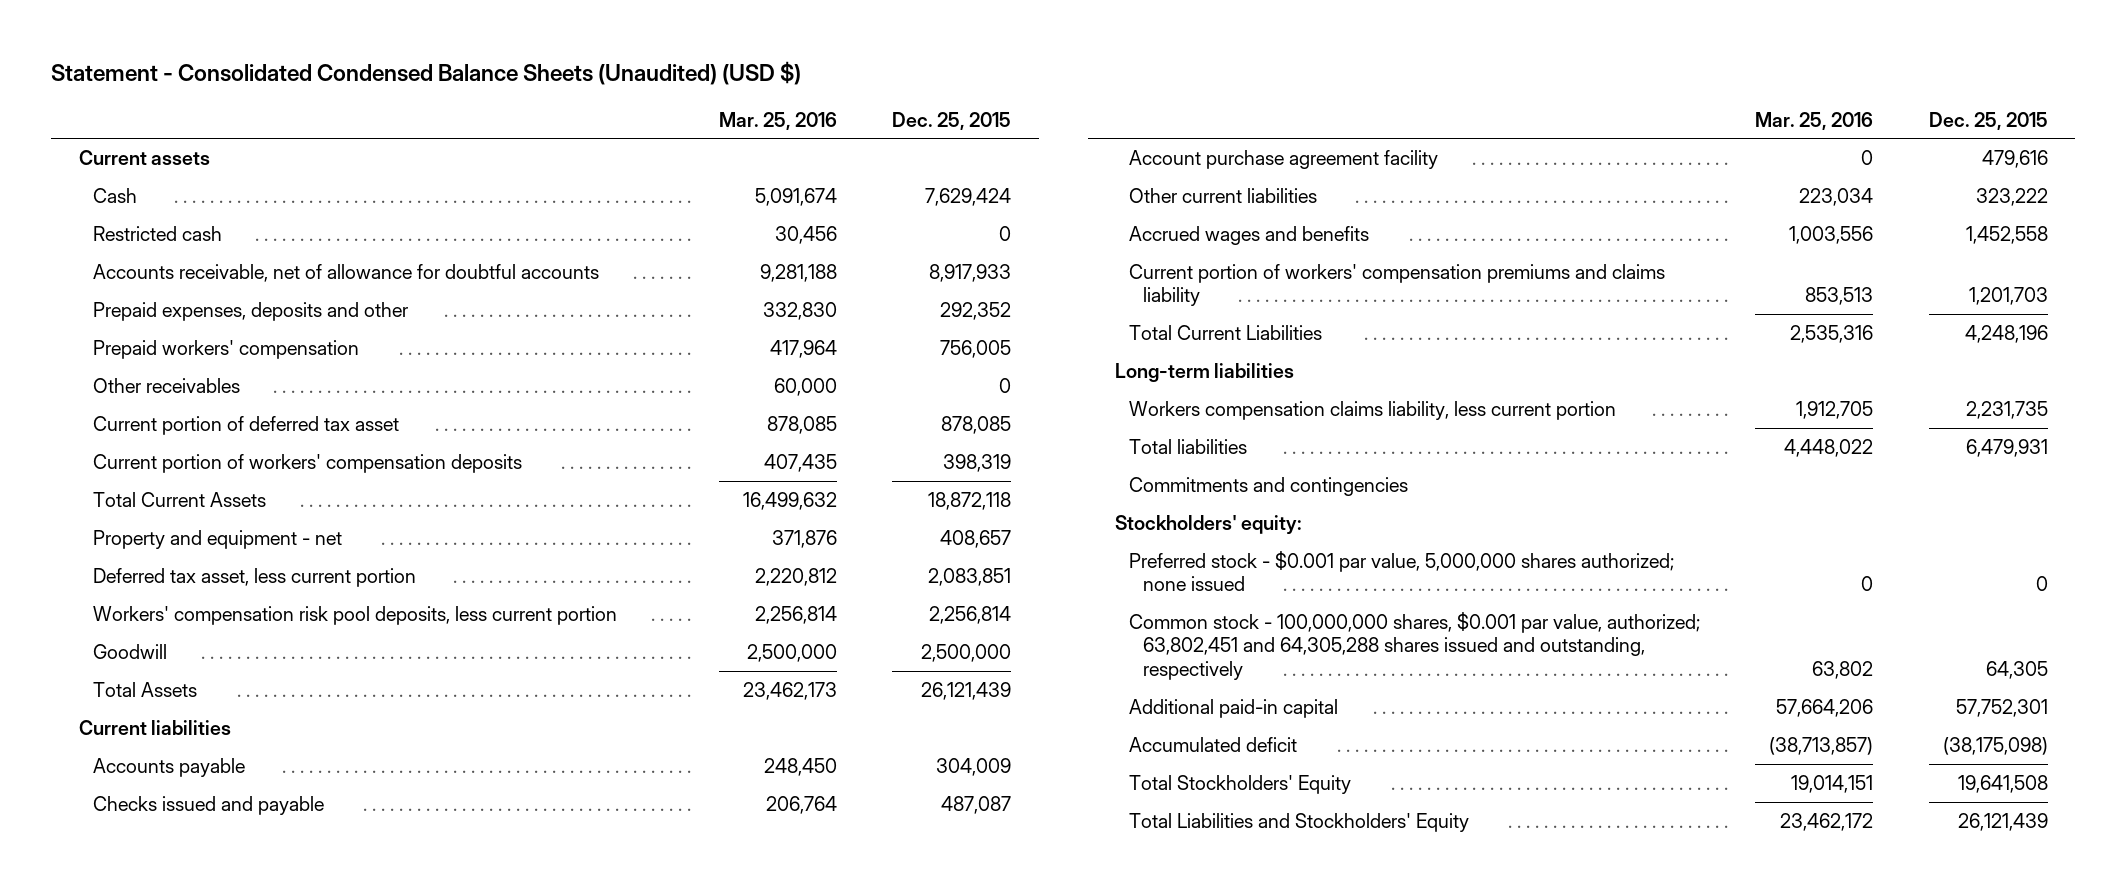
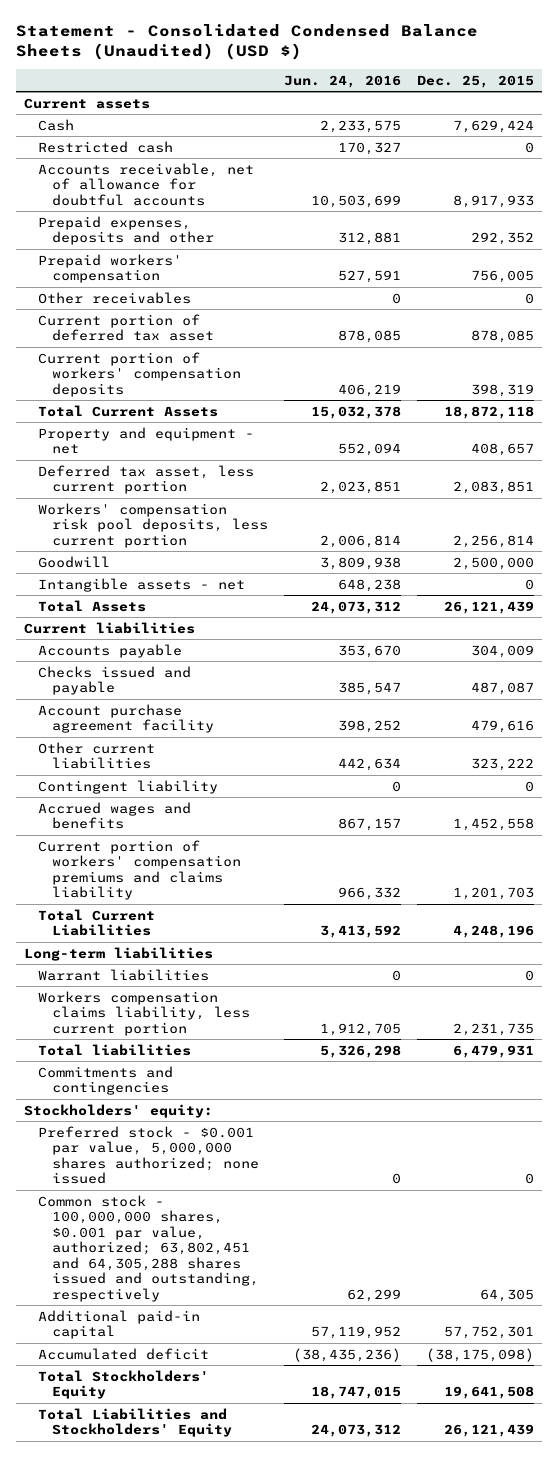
[718,111,837,130] Mar. 25, 2016 -> none
none -> [283,74,401,88] Jun. 24, 2016
none -> [37,577,245,592] Intangible assets - net
none -> [37,779,218,794] Contingent liability
none -> [37,968,209,981] Warrant liabilities

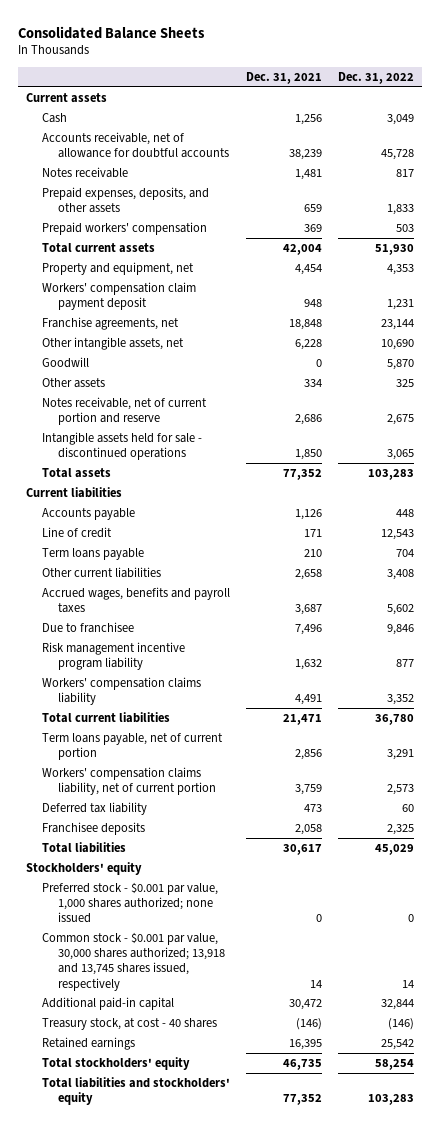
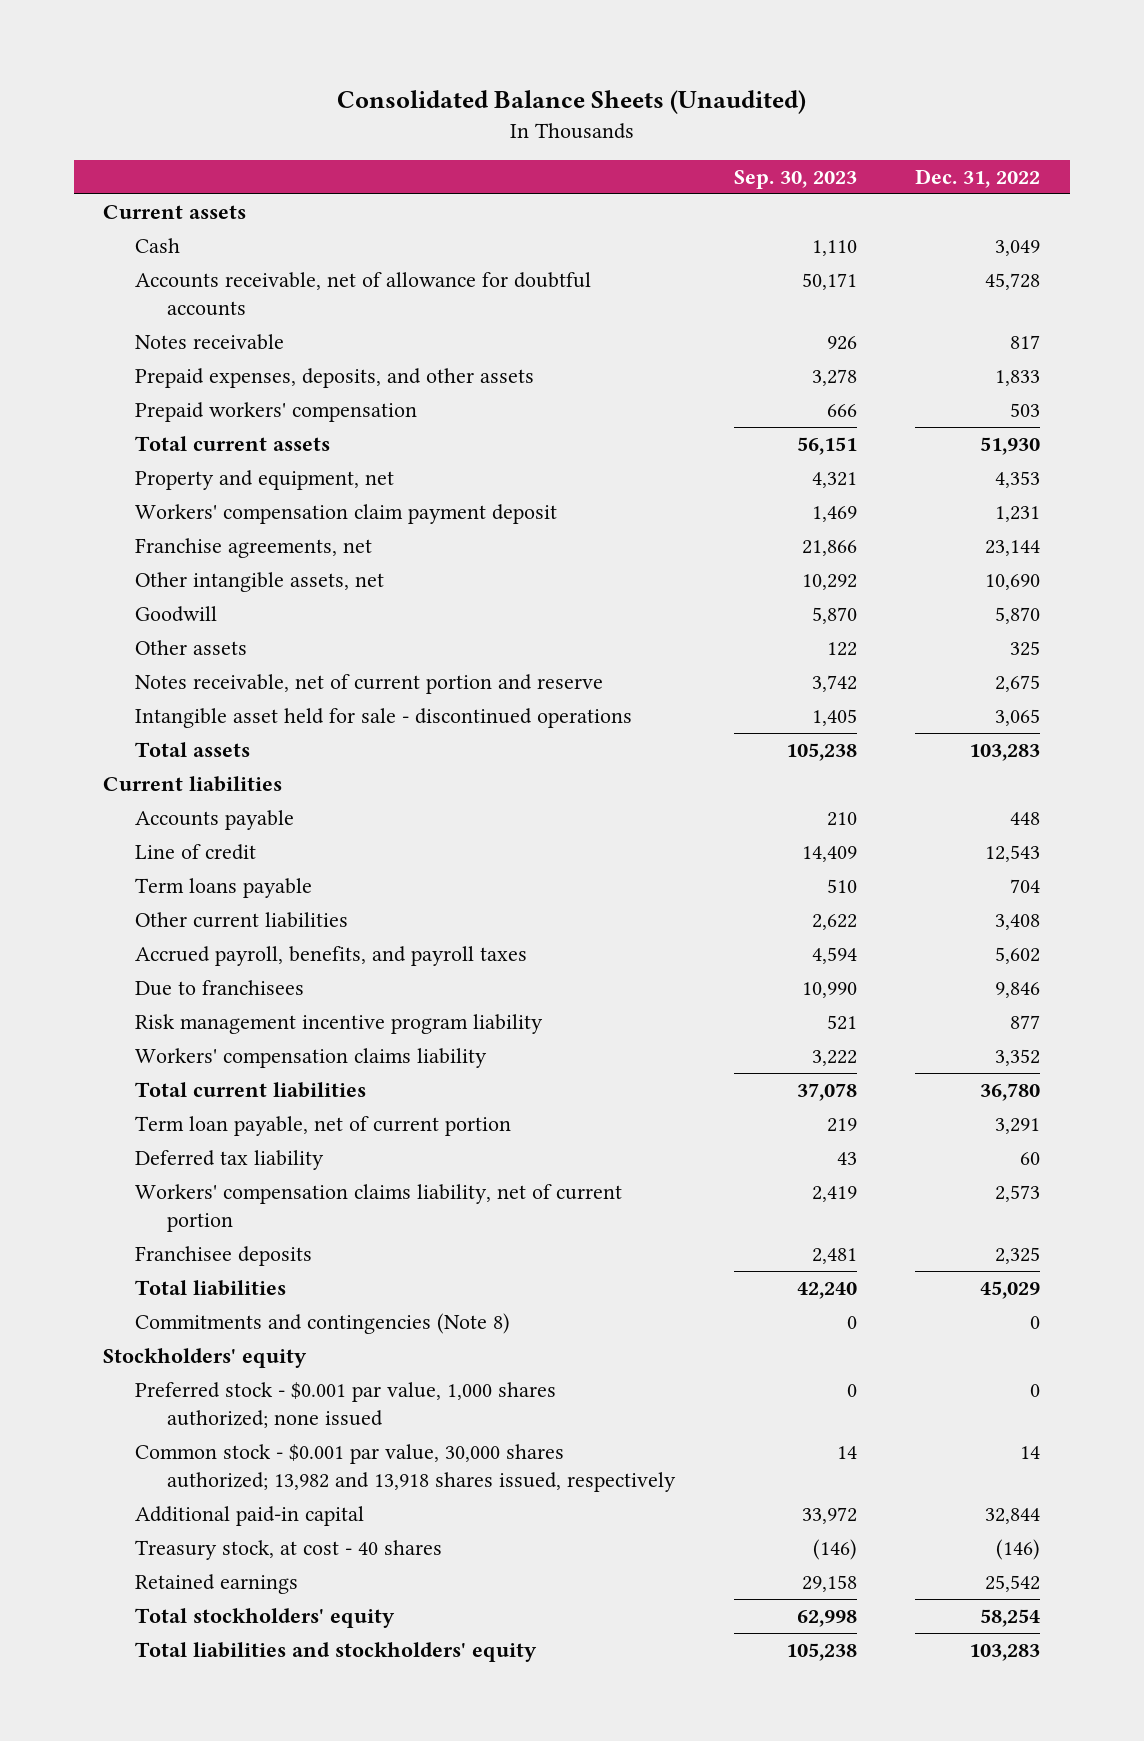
[18,25,206,39] Consolidated Balance Sheets -> [336,90,806,115] Consolidated Balance Sheets (Unaudited)
[246,71,323,84] Dec. 31, 2021 -> none
none -> [733,170,857,190] Sep. 30, 2023
[42,432,203,461] Intangible assets held for sale - discontinued operations -> [135,707,633,728] Intangible asset held for sale - discontinued operations
[42,587,231,614] Accrued wages, benefits and payroll taxes -> [135,945,528,966] Accrued payroll, benefits, and payroll taxes
[42,622,135,634] Due to franchisee -> [135,979,305,996] Due to franchisees
[42,733,224,761] Term loans payable, net of current portion -> [135,1115,512,1136] Term loan payable, net of current portion
[42,767,217,796] Workers' compensation claims liability, net of current portion -> [135,1183,623,1233] Workers' compensation claims liability, net of current portion
none -> [135,1312,511,1334] Commitments and contingencies (Note 8)
[42,932,226,991] Common stock - $0.001 par value, 30,000 shares authorized; 13,918 and 13,745 shares issued, respectively -> [135,1443,677,1493] Common stock - $0.001 par value, 30,000 shares authorized; 13,982 and 13,918 shares issued, respectively

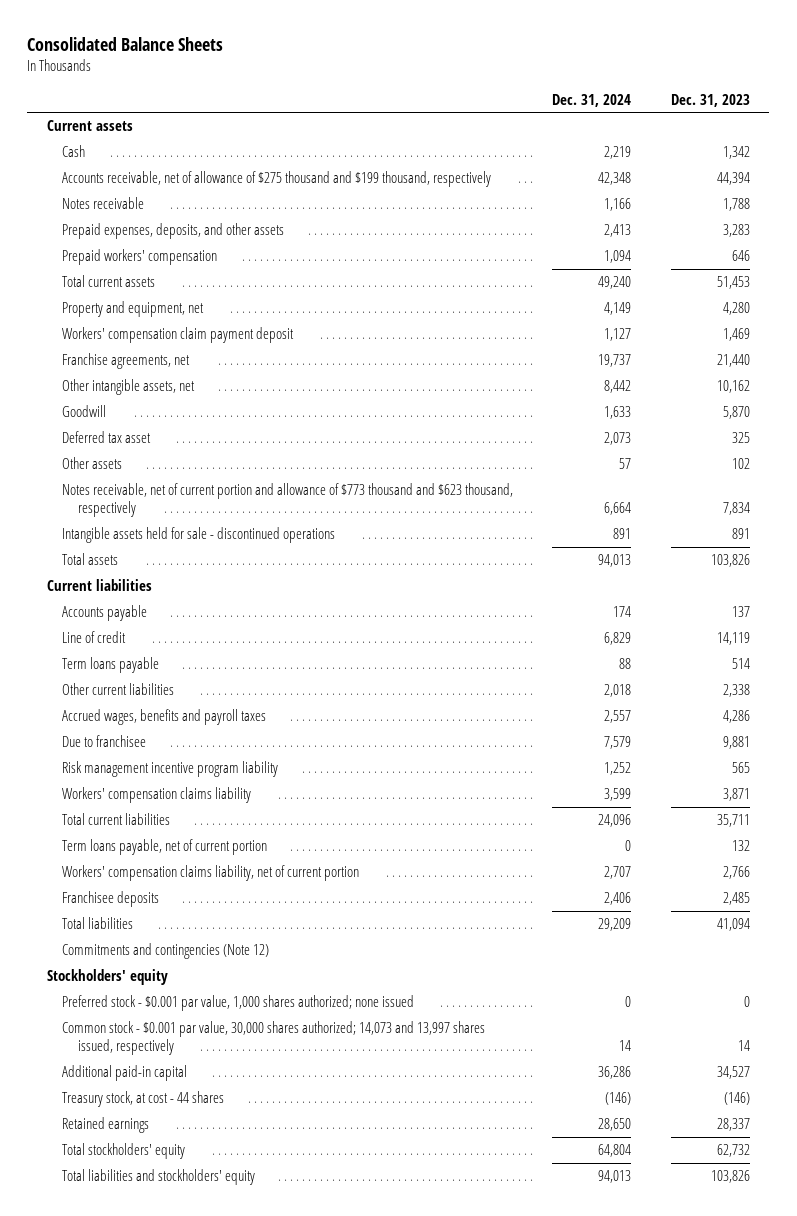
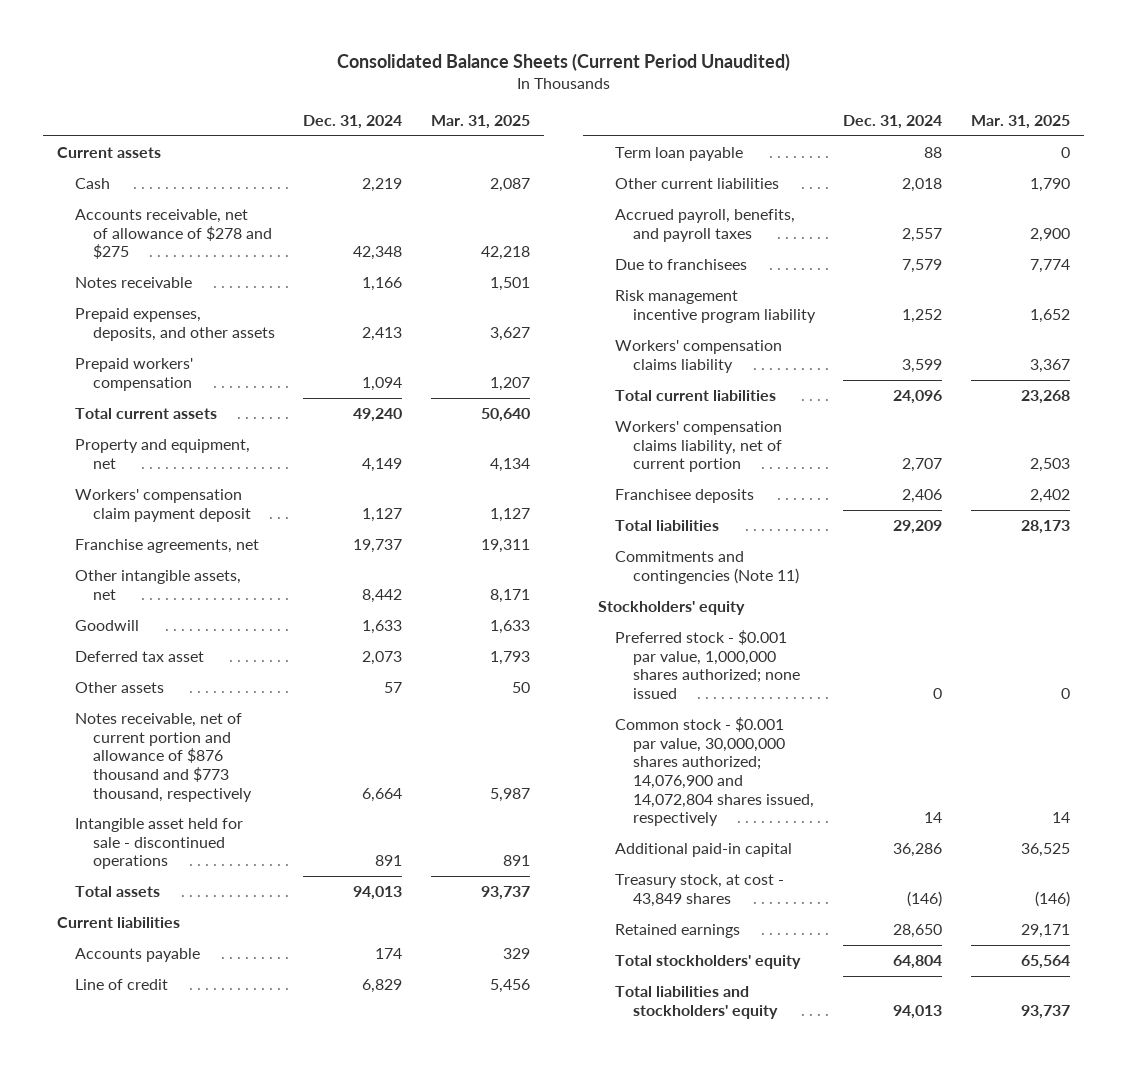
[27,36,224,51] Consolidated Balance Sheets -> [336,52,790,71] Consolidated Balance Sheets (Current Period Unaudited)
[670,93,750,107] Dec. 31, 2023 -> none
none -> [430,114,530,129] Mar. 31, 2025
[62,171,492,188] Accounts receivable, net of allowance of $275 thousand and $199 thousand, respectively -> [75,209,272,260] Accounts receivable, net of allowance of $278 and $275
[62,483,514,517] Notes receivable, net of current portion and allowance of $773 thousand and $623 thousand, respectively -> [75,713,252,802] Notes receivable, net of current portion and allowance of $876 thousand and $773 thousand, respectively
[62,527,336,544] Intangible assets held for sale - discontinued operations -> [75,818,244,870] Intangible asset held for sale - discontinued operations
[62,657,160,674] Term loans payable -> [615,147,744,162] Term loan payable
[62,709,267,726] Accrued wages, benefits and payroll taxes -> [615,209,796,242] Accrued payroll, benefits, and payroll taxes
[62,735,147,748] Due to franchisee -> [615,259,748,271] Due to franchisees
[62,839,268,856] Term loans payable, net of current portion -> none
[62,943,270,960] Commitments and contingencies (Note 12) -> [615,551,799,584] Commitments and contingencies (Note 11)
[62,995,415,1012] Preferred stock - $0.001 par value, 1,000 shares authorized; none issued -> [615,630,800,700] Preferred stock - $0.001 par value, 1,000,000 shares authorized; none issued
[62,1021,486,1055] Common stock - $0.001 par value, 30,000 shares authorized; 14,073 and 13,997 shares issued, respectively -> [615,717,814,827] Common stock - $0.001 par value, 30,000,000 shares authorized; 14,076,900 and 14,072,804 shares issued, respectively
[62,1091,225,1108] Treasury stock, at cost - 44 shares -> [615,874,785,907] Treasury stock, at cost - 43,849 shares

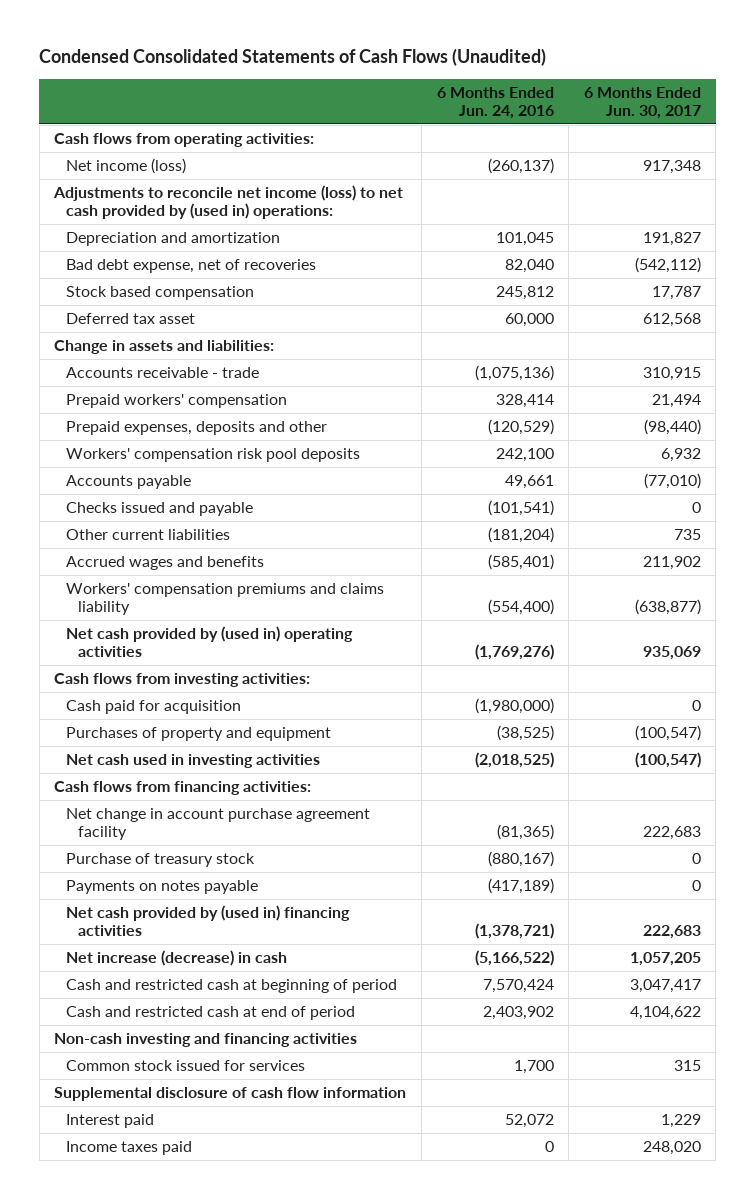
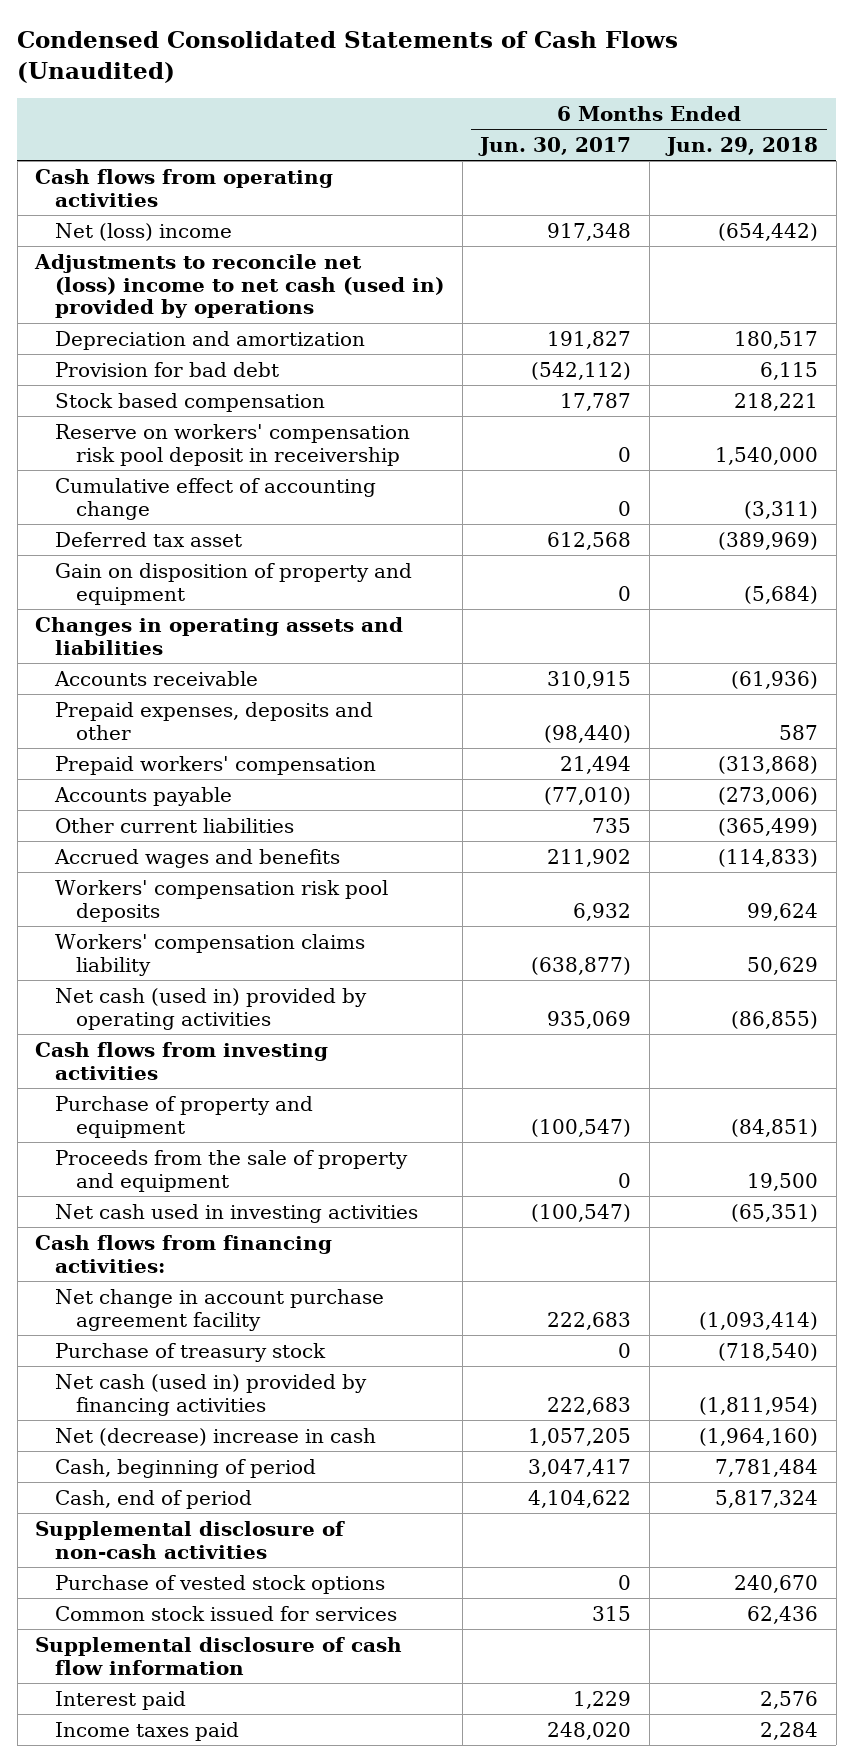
[436,86,554,120] 6 Months Ended Jun. 24, 2016 -> none
none -> [665,137,819,157] Jun. 29, 2018
[54,132,315,147] Cash flows from operating activities: -> [35,168,334,207] Cash flows from operating activities
[66,157,187,174] Net income (loss) -> [55,222,233,241] Net (loss) income
[53,184,404,220] Adjustments to reconcile net income (loss) to net cash provided by (used in) operations: -> [34,253,445,319] Adjustments to reconcile net (loss) income to net cash (used in) provided by operations
[66,258,317,273] Bad debt expense, net of recoveries -> [55,361,280,377] Provision for bad debt
none -> [55,423,411,466] Reserve on workers' compensation risk pool deposit in receivership
none -> [55,477,377,520] Cumulative effect of accounting change
none -> [55,562,413,605] Gain on disposition of property and equipment
[54,339,275,354] Change in assets and liabilities: -> [35,616,404,655] Changes in operating assets and liabilities
[66,366,260,378] Accounts receivable - trade -> [54,670,259,686] Accounts receivable
[66,393,288,408] Prepaid workers' compensation -> [55,755,377,775] Prepaid workers' compensation
[66,501,254,516] Checks issued and payable -> none
[66,699,242,714] Cash paid for acquisition -> none
[66,447,361,462] Workers' compensation risk pool deposits -> [55,879,389,922] Workers' compensation risk pool deposits
[66,582,385,616] Workers' compensation premiums and claims liability -> [55,933,366,976] Workers' compensation claims liability
[66,625,354,658] Net cash provided by (used in) operating activities -> [55,987,368,1030] Net cash (used in) provided by operating activities
[54,672,311,687] Cash flows from investing activities: -> [35,1041,329,1080] Cash flows from investing activities
[66,726,332,741] Purchases of property and equipment -> [55,1095,314,1138] Purchase of property and equipment
none -> [55,1149,409,1192] Proceeds from the sale of property and equipment
[66,879,259,894] Payments on notes payable -> none
[54,1032,358,1047] Non-cash investing and financing activities -> none
[66,904,351,937] Net cash provided by (used in) financing activities -> [55,1373,368,1416] Net cash (used in) provided by financing activities
[66,949,288,966] Net increase (decrease) in cash -> [55,1427,377,1446] Net (decrease) increase in cash
[66,978,398,993] Cash and restricted cash at beginning of period -> [55,1458,317,1478] Cash, beginning of period
[66,1005,356,1020] Cash and restricted cash at end of period -> [55,1489,253,1509] Cash, end of period
none -> [35,1520,346,1559] Supplemental disclosure of non-cash activities
none -> [55,1574,386,1594] Purchase of vested stock options

